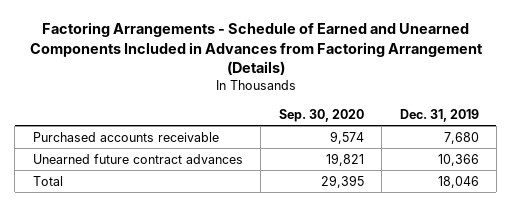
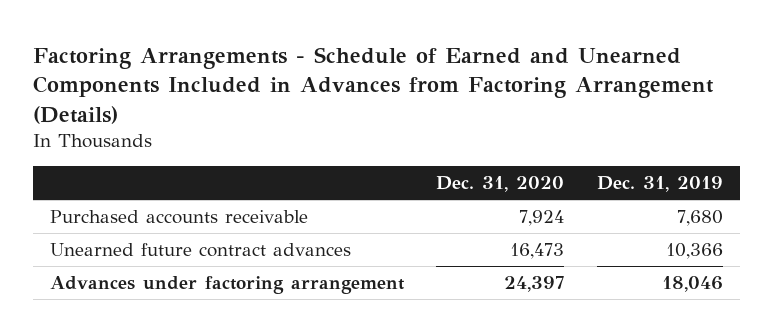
[278,108,364,122] Sep. 30, 2020 -> none
none -> [436,176,565,193] Dec. 31, 2020
[32,175,63,186] Total -> [49,276,405,295] Advances under factoring arrangement

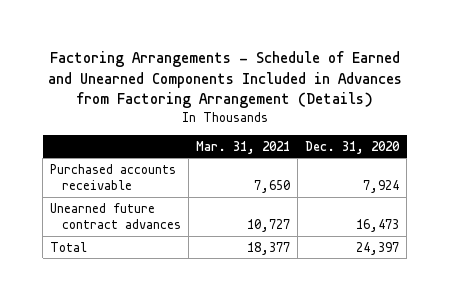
[597,176,724,193] Dec. 31, 2019 -> none
none -> [196,140,291,154] Mar. 31, 2021
[49,276,405,295] Advances under factoring arrangement -> [50,241,88,252] Total

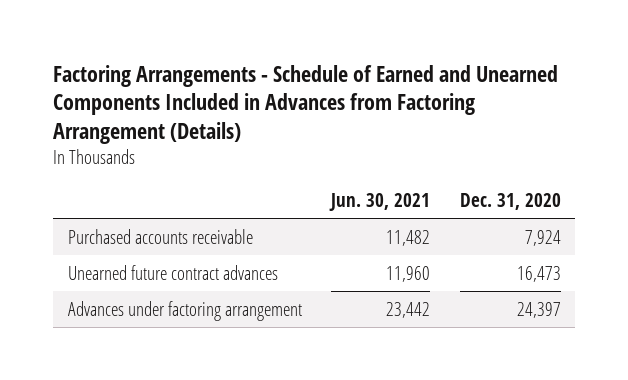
[196,140,291,154] Mar. 31, 2021 -> none
none -> [329,193,431,212] Jun. 30, 2021
[50,241,88,252] Total -> [67,300,302,321] Advances under factoring arrangement

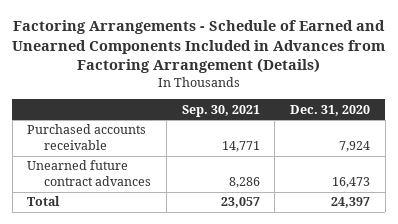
[329,193,431,212] Jun. 30, 2021 -> none
none -> [181,104,260,117] Sep. 30, 2021
[67,300,302,321] Advances under factoring arrangement -> [27,196,61,207] Total

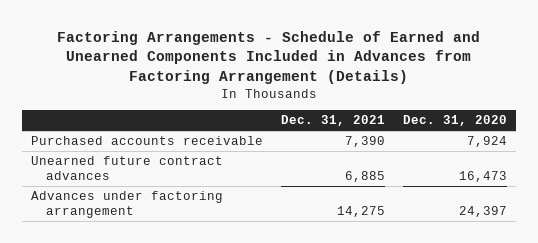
[181,104,260,117] Sep. 30, 2021 -> none
none -> [280,115,385,127] Dec. 31, 2021
[27,196,61,207] Total -> [31,191,224,219] Advances under factoring arrangement

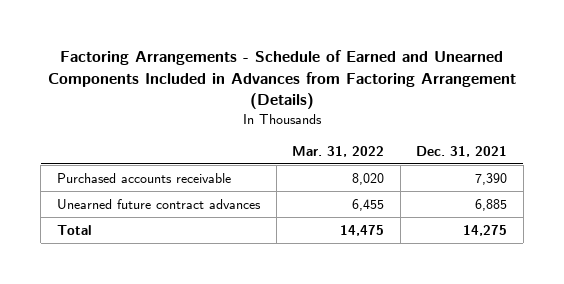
[402,115,507,127] Dec. 31, 2020 -> none
none -> [292,145,385,157] Mar. 31, 2022
[31,191,224,219] Advances under factoring arrangement -> [56,224,92,235] Total

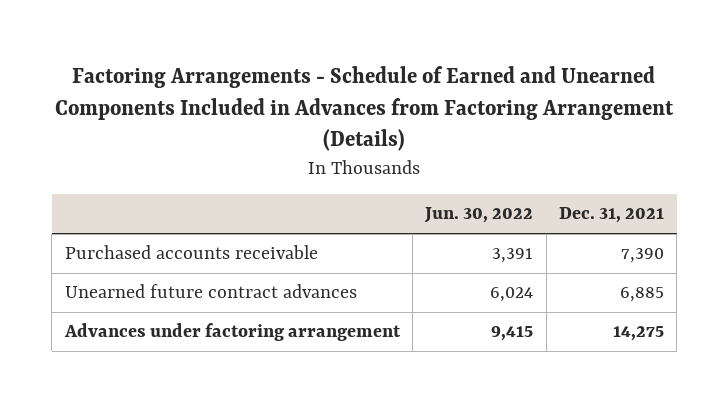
[292,145,385,157] Mar. 31, 2022 -> none
none -> [424,207,534,224] Jun. 30, 2022
[56,224,92,235] Total -> [63,323,401,342] Advances under factoring arrangement

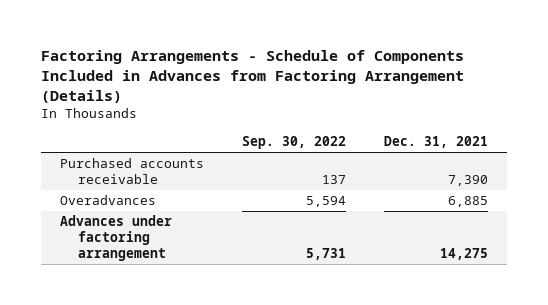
[55,66,675,152] Factoring Arrangements - Schedule of Earned and Unearned Components Included in Advances from Factoring Arrangement (Details) -> [40,49,464,103] Factoring Arrangements - Schedule of Components Included in Advances from Factoring Arrangement (Details)
[424,207,534,224] Jun. 30, 2022 -> none
none -> [242,136,347,150] Sep. 30, 2022
[64,284,357,299] Unearned future contract advances -> [59,195,156,206] Overadvances

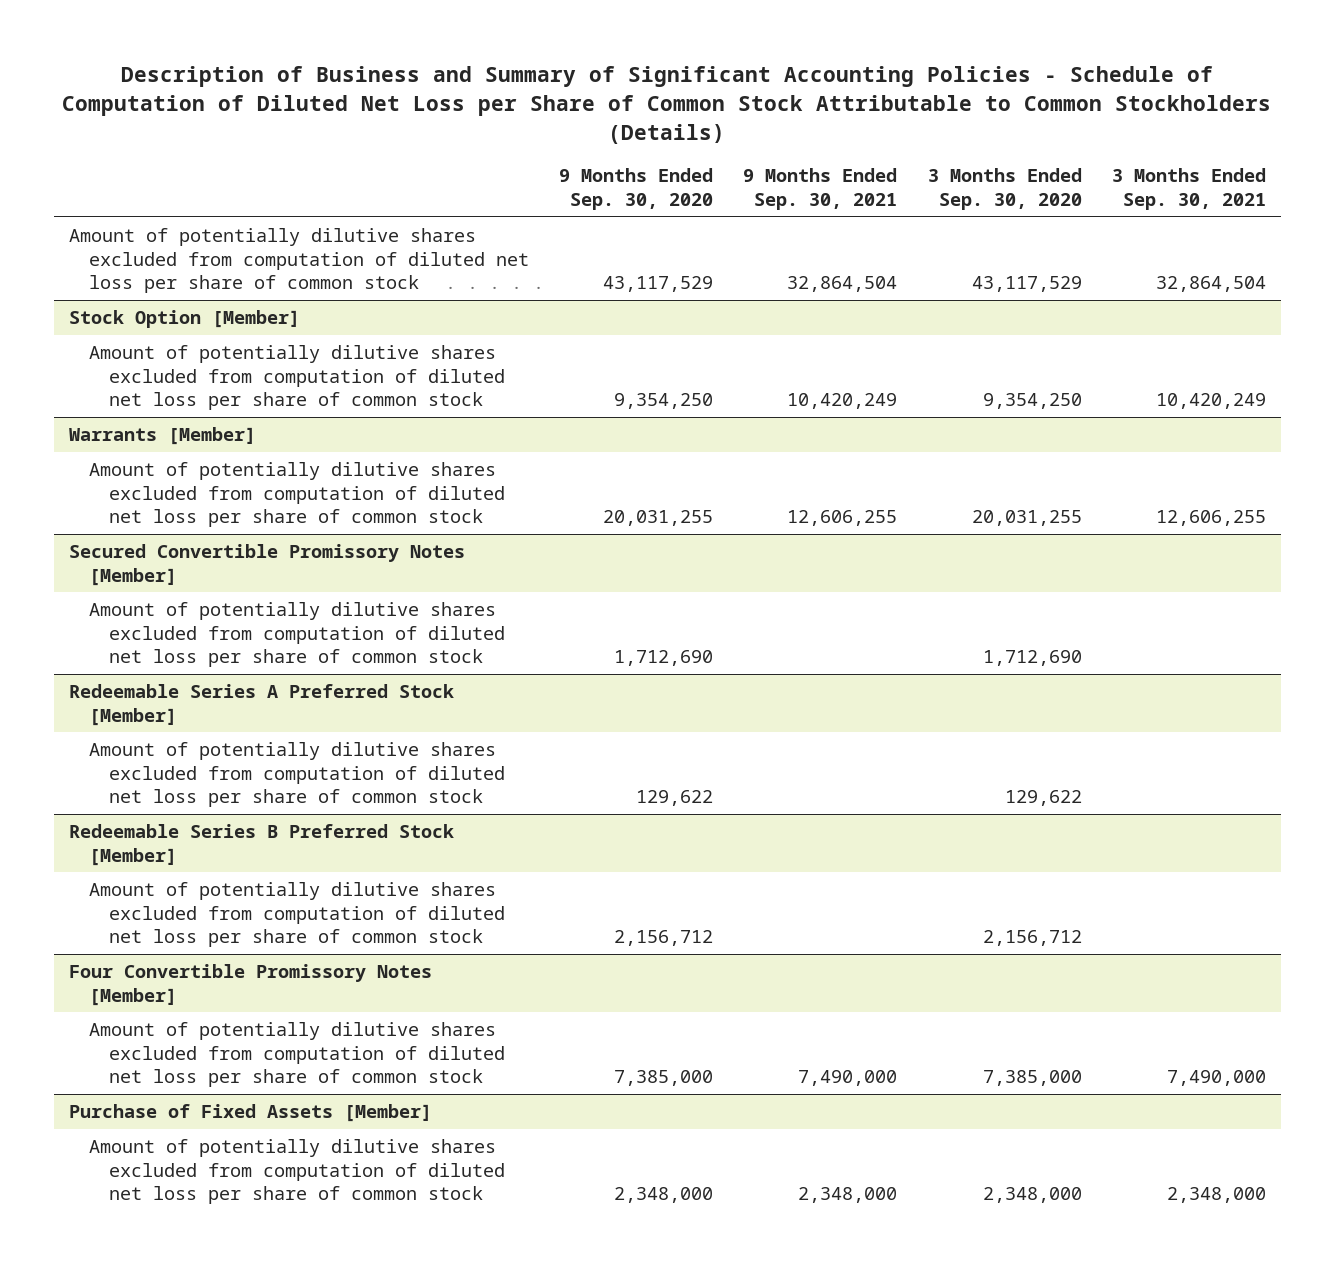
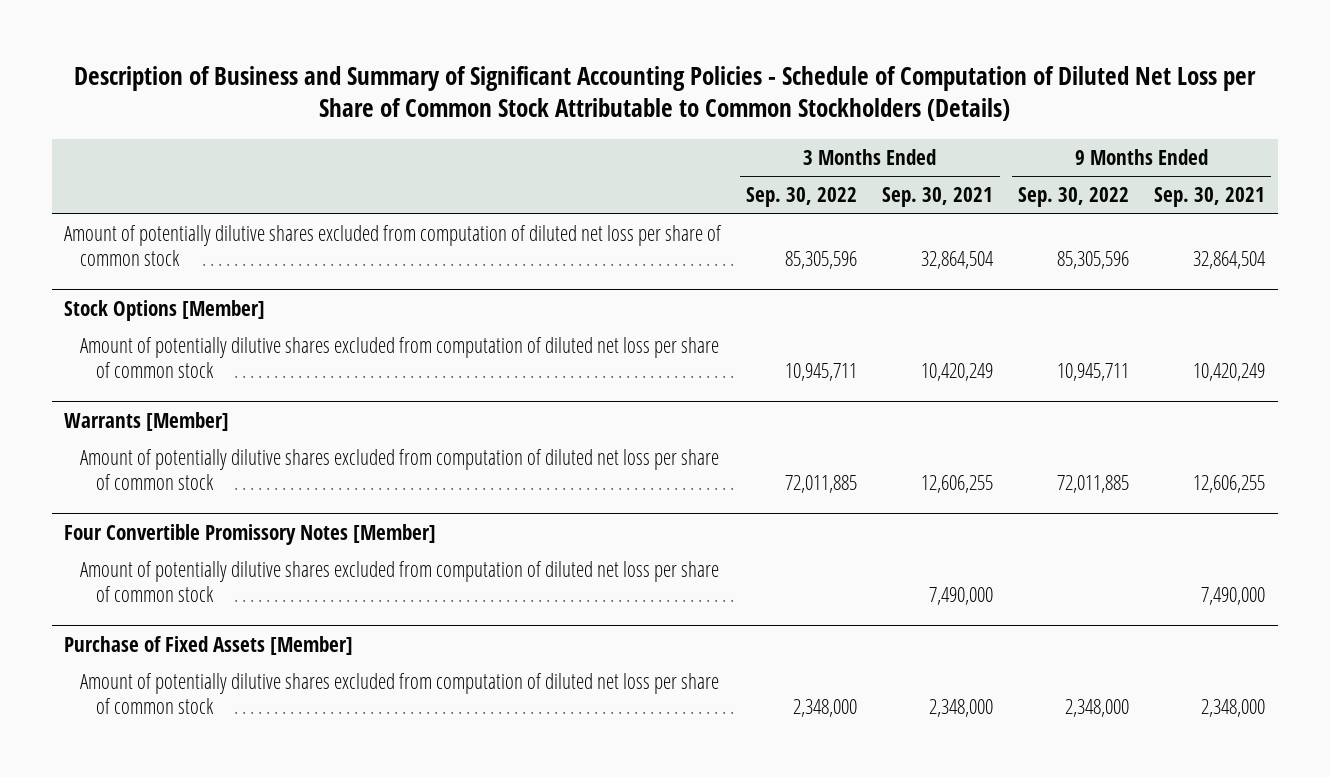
[559,168,714,210] 9 Months Ended Sep. 30, 2020 -> none
[927,168,1082,210] 3 Months Ended Sep. 30, 2020 -> none
none -> [746,187,858,208] Sep. 30, 2022
none -> [1018,187,1130,208] Sep. 30, 2022
[68,309,300,328] Stock Option [Member] -> [64,299,266,321] Stock Options [Member]
[68,543,465,586] Secured Convertible Promissory Notes [Member] -> none
[89,601,506,668] Amount of potentially dilutive shares excluded from computation of diluted net loss per share of common stock -> none
[68,683,454,726] Redeemable Series A Preferred Stock [Member] -> none
[89,741,506,808] Amount of potentially dilutive shares excluded from computation of diluted net loss per share of common stock -> none
[68,823,454,866] Redeemable Series B Preferred Stock [Member] -> none
[89,881,506,948] Amount of potentially dilutive shares excluded from computation of diluted net loss per share of common stock -> none

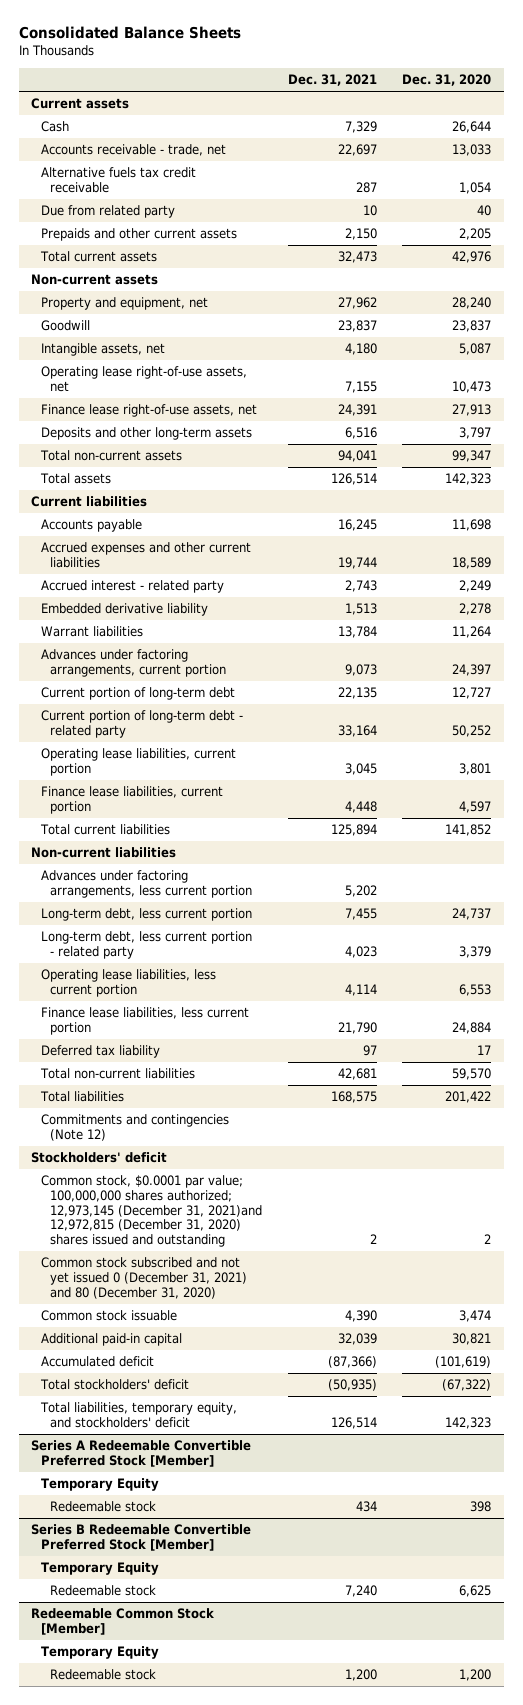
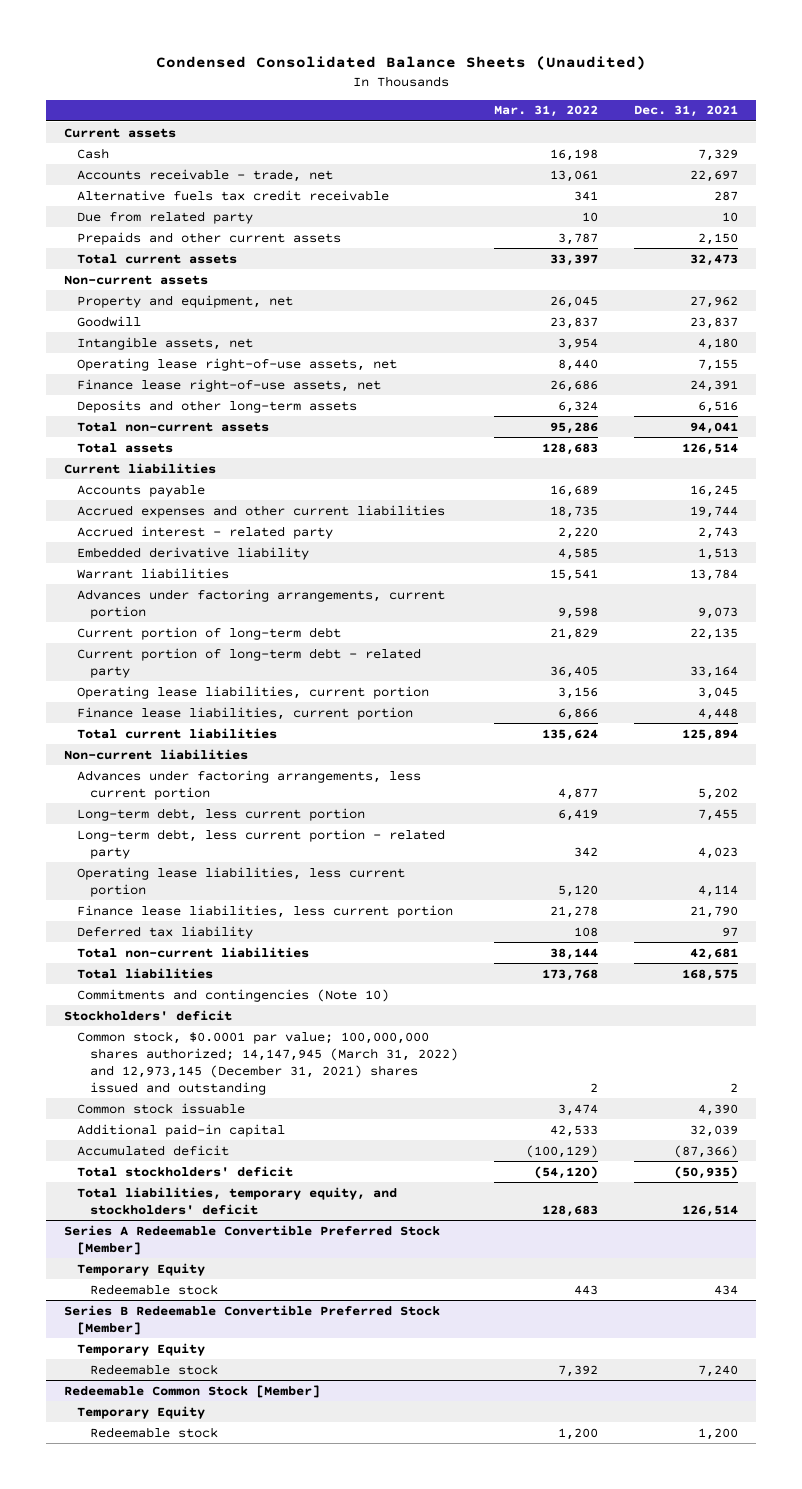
[18,26,241,40] Consolidated Balance Sheets -> [156,56,647,71] Condensed Consolidated Balance Sheets (Unaudited)
[402,74,492,87] Dec. 31, 2020 -> none
none -> [494,105,599,118] Mar. 31, 2022
[40,1114,229,1141] Commitments and contingencies (Note 12) -> [77,988,390,1002] Commitments and contingencies (Note 10)
[40,1257,248,1299] Common stock subscribed and not yet issued 0 (December 31, 2021) and 80 (December 31, 2020) -> none
[40,1175,263,1248] Common stock, $0.0001 par value; 100,000,000 shares authorized; 12,973,145 (December 31, 2021)and 12,972,815 (December 31, 2020) shares issued and outstanding -> [77,1030,459,1095] Common stock, $0.0001 par value; 100,000,000 shares authorized; 14,147,945 (March 31, 2022) and 12,973,145 (December 31, 2021) shares issued and outstanding

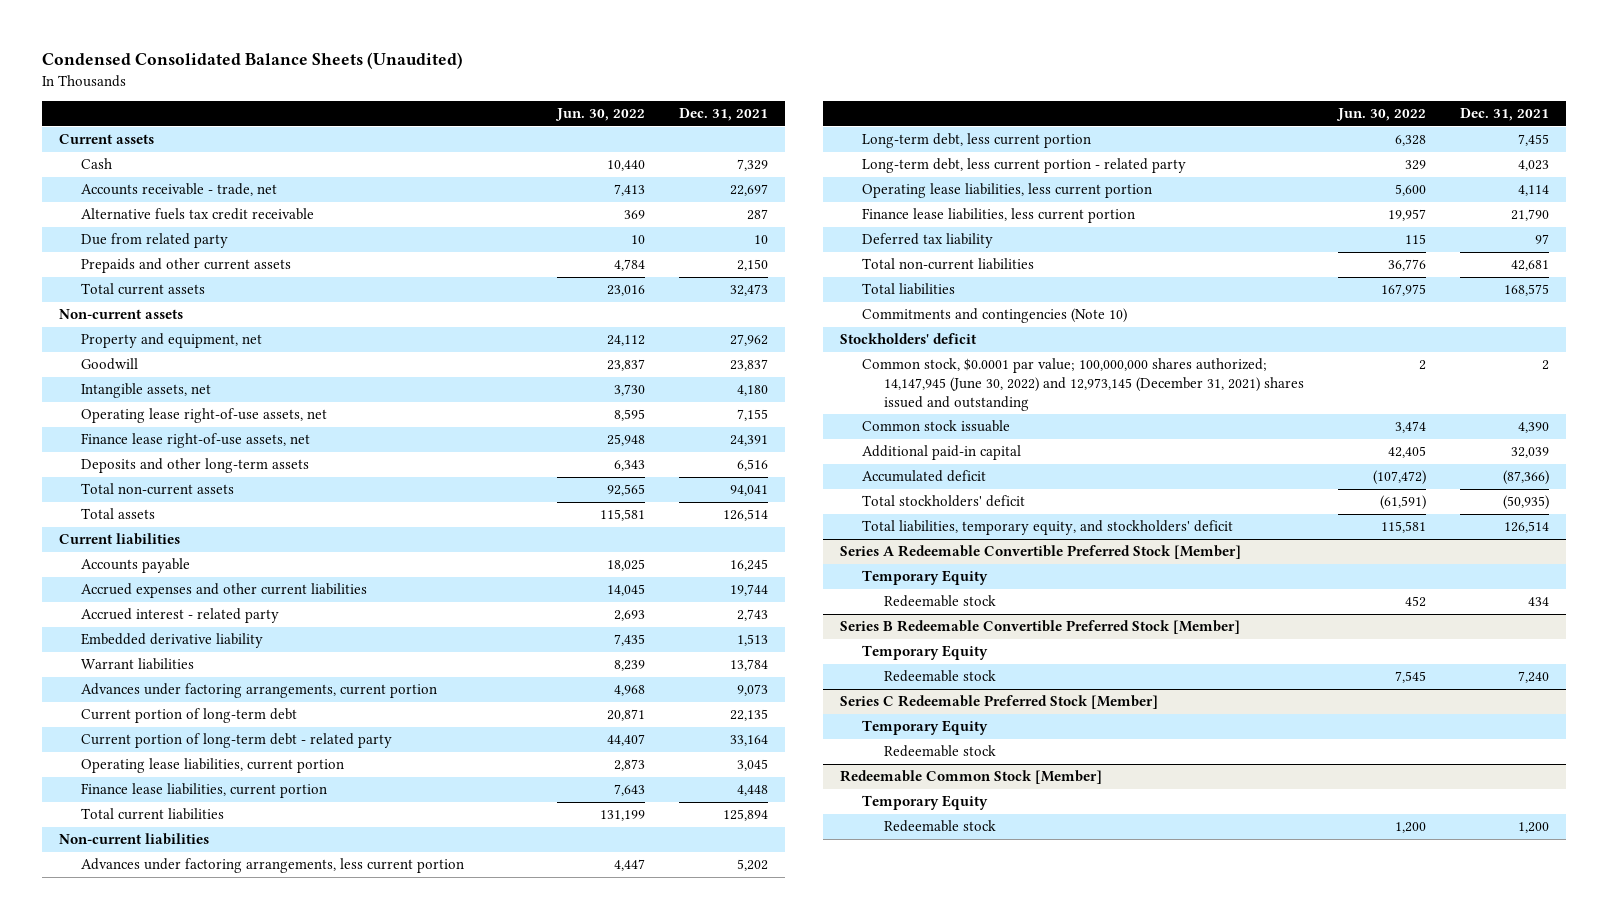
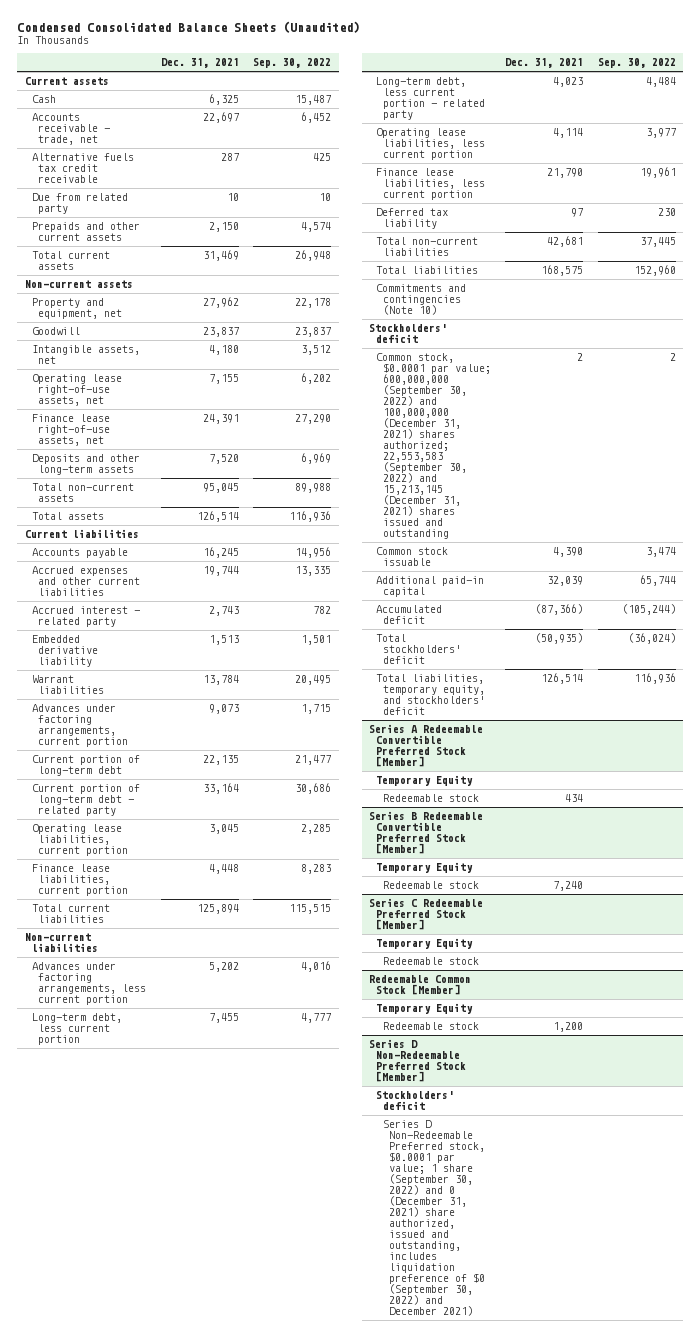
[555,107,646,121] Jun. 30, 2022 -> none
none -> [253,58,332,69] Sep. 30, 2022
[737,159,769,172] 7,329 -> [208,94,239,106] 6,325
[730,284,769,297] 32,473 -> [202,250,239,262] 31,469
[737,459,769,472] 6,516 -> [208,454,239,465] 7,520
[730,485,769,497] 94,041 -> [202,483,239,494] 95,045
[861,358,1305,411] Common stock, $0.0001 par value; 100,000,000 shares authorized; 14,147,945 (June 30, 2022) and 12,973,145 (December 31, 2021) shares issued and outstanding -> [375,353,491,540] Common stock, $0.0001 par value; 600,000,000 (September 30, 2022) and 100,000,000 (December 31, 2021) shares authorized; 22,553,583 (September 30, 2022) and 15,213,145 (December 31, 2021) shares issued and outstanding
none -> [368,1039,466,1083] Series D Non-Redeemable Preferred Stock [Member]
none -> [375,1091,454,1111] Stockholders' deficit
none -> [382,1120,486,1317] Series D Non-Redeemable Preferred stock, $0.0001 par value; 1 share (September 30, 2022) and 0 (December 31, 2021) share authorized, issued and outstanding, includes liquidation preference of $0 (September 30, 2022) and December 2021)

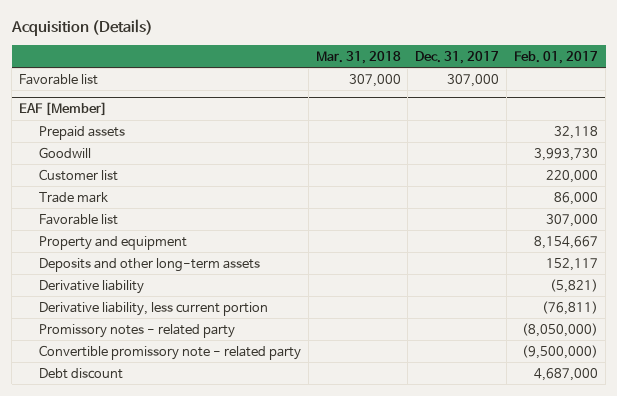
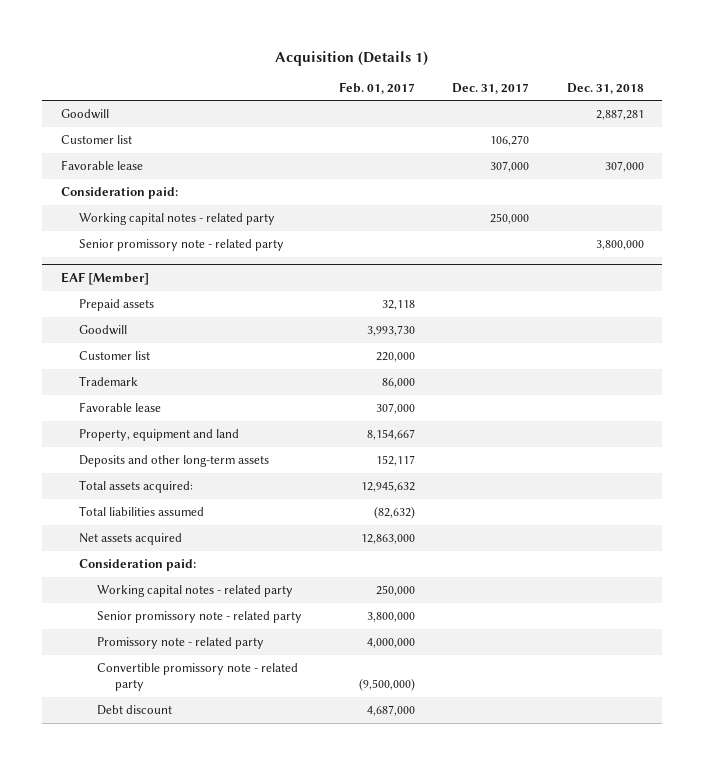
[10,18,153,36] Acquisition (Details) -> [275,50,429,66] Acquisition (Details 1)
[315,50,401,64] Mar. 31, 2018 -> none
none -> [566,82,644,94] Dec. 31, 2018
none -> [60,109,109,120] Goodwill
none -> [60,135,132,145] Customer list
[18,73,98,85] Favorable list -> [60,160,143,171] Favorable lease
none -> [60,187,178,200] Consideration paid:
none -> [78,213,275,226] Working capital notes - related party
none -> [78,239,284,252] Senior promissory note - related party
[38,191,108,203] Trade mark -> [78,376,138,387] Trademark
[38,213,118,225] Favorable list -> [78,402,161,413] Favorable lease
[38,235,187,250] Property and equipment -> [78,429,239,442] Property, equipment and land
[38,279,144,294] Derivative liability -> none
[38,301,268,316] Derivative liability, less current portion -> none
none -> [78,480,193,494] Total assets acquired:
none -> [78,506,204,517] Total liabilities assumed
none -> [78,533,182,546] Net assets acquired
none -> [78,559,196,572] Consideration paid:
none -> [97,585,294,598] Working capital notes - related party
none -> [97,611,303,624] Senior promissory note - related party
[38,323,235,338] Promissory notes - related party -> [97,637,265,650] Promissory note - related party
[522,322,599,337] (8,050,000) -> [367,638,416,649] 4,000,000

